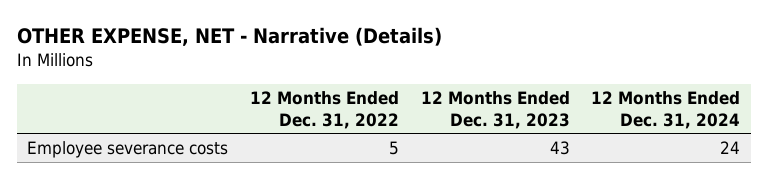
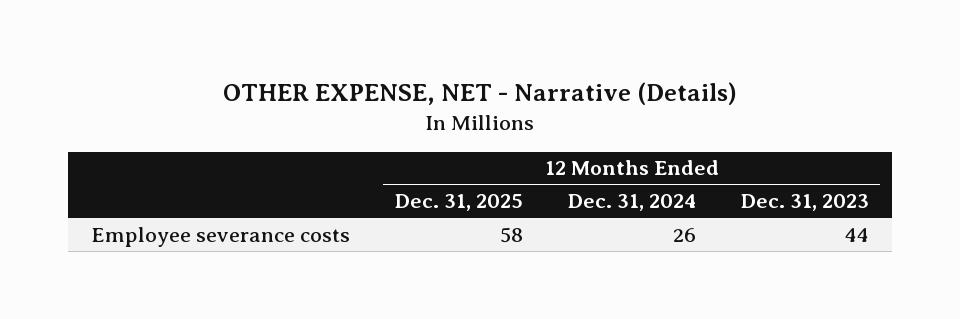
[249,91,399,129] 12 Months Ended Dec. 31, 2022 -> none
none -> [394,194,523,212] Dec. 31, 2025
[549,141,570,156] 43 -> [845,227,870,242] 44
[720,141,741,155] 24 -> [672,227,696,242] 26

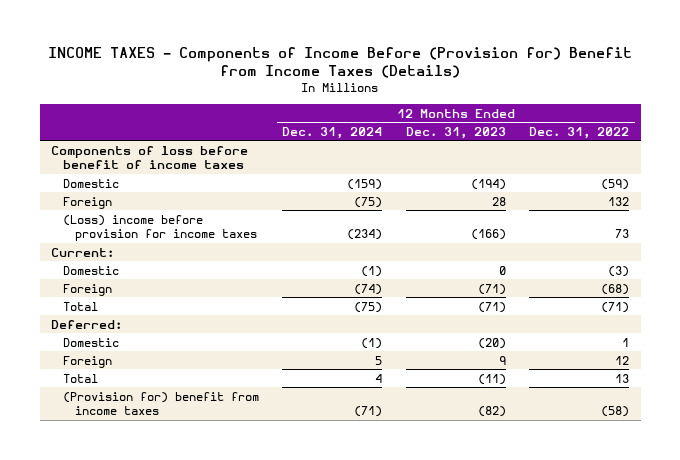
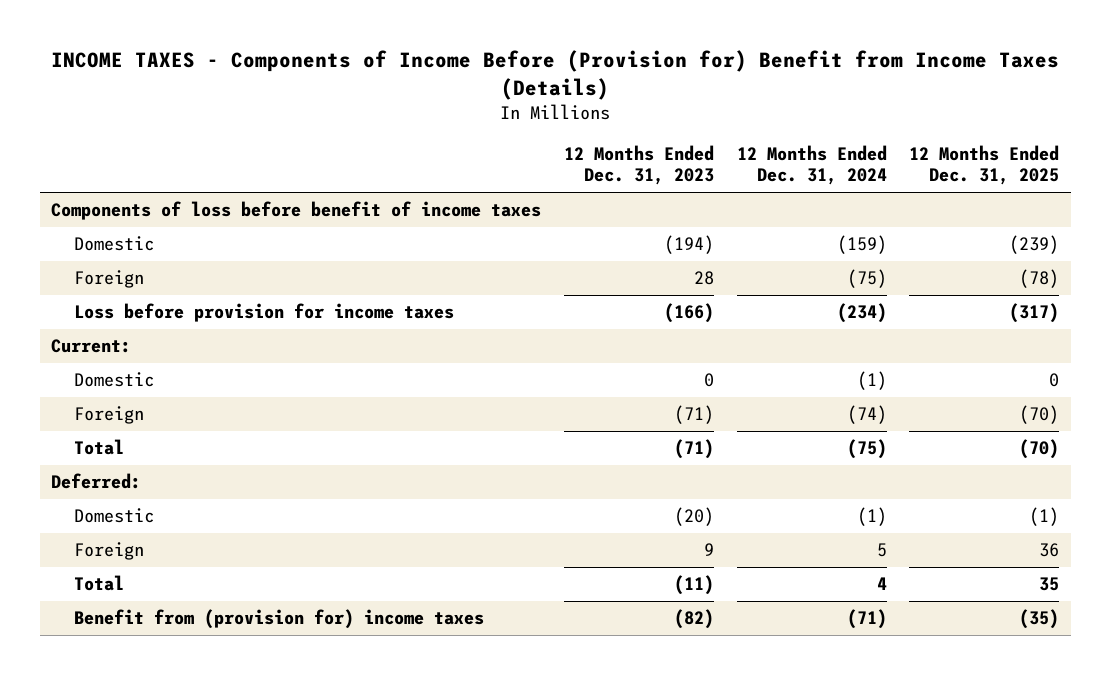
[528,126,629,139] Dec. 31, 2022 -> none
none -> [909,145,1060,186] 12 Months Ended Dec. 31, 2025
[63,214,258,242] (Loss) income before provision for income taxes -> [74,303,455,323] Loss before provision for income taxes
[63,391,260,416] (Provision for) benefit from income taxes -> [74,609,485,630] Benefit from (provision for) income taxes

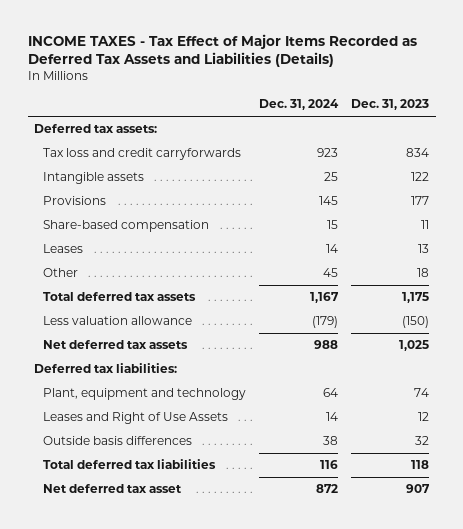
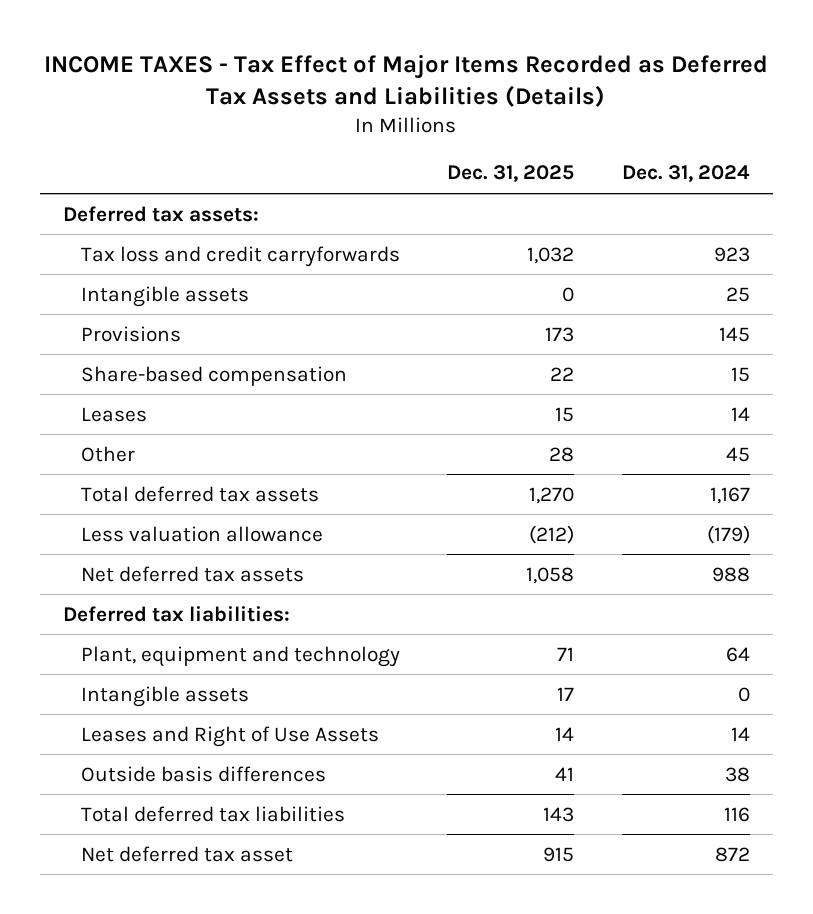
[351,99,430,111] Dec. 31, 2023 -> none
none -> [447,165,575,183] Dec. 31, 2025
none -> [81,685,250,707] Intangible assets

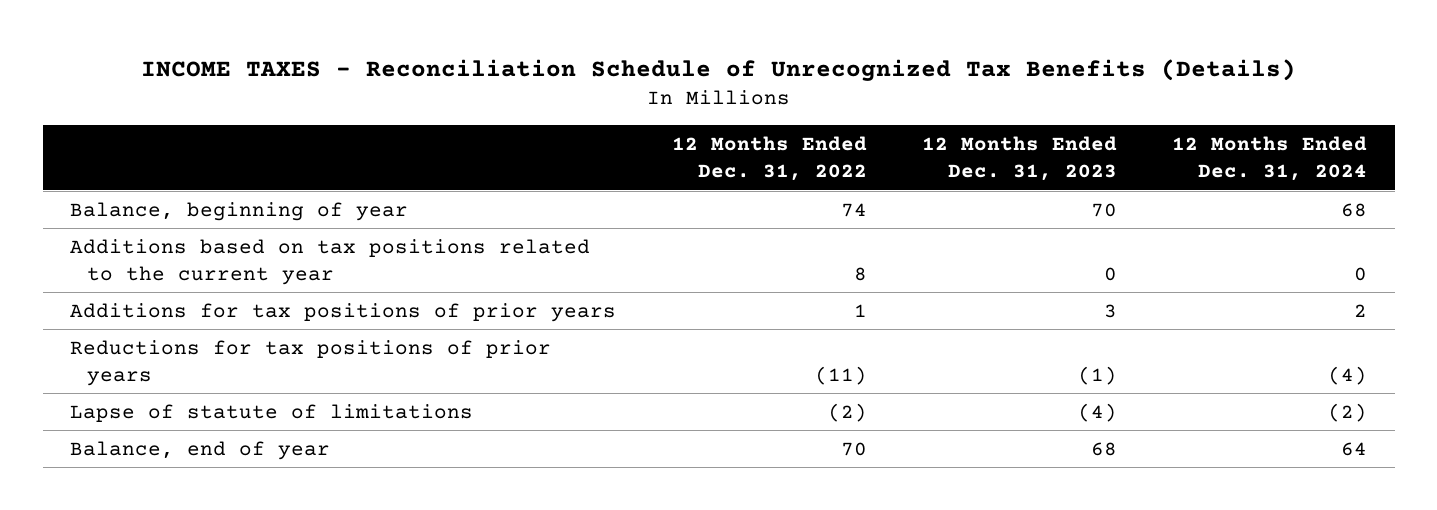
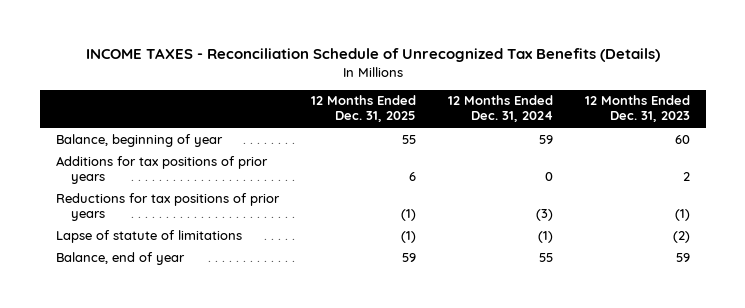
[671,136,867,182] 12 Months Ended Dec. 31, 2022 -> none
none -> [310,95,416,123] 12 Months Ended Dec. 31, 2025
[70,238,591,285] Additions based on tax positions related to the current year -> none
[1090,202,1117,217] 70 -> [674,134,690,144] 60
[1341,202,1368,217] 68 -> [538,134,553,144] 59
[1103,303,1117,318] 3 -> [682,171,690,181] 2
[1354,303,1368,317] 2 -> [544,171,553,181] 0
[1328,365,1368,385] (4) -> [535,208,553,221] (3)
[1077,402,1117,422] (4) -> [672,230,690,243] (2)
[1328,402,1368,422] (2) -> [537,230,553,243] (1)
[1090,441,1117,456] 68 -> [675,252,690,262] 59
[1341,441,1368,456] 64 -> [538,252,553,262] 55

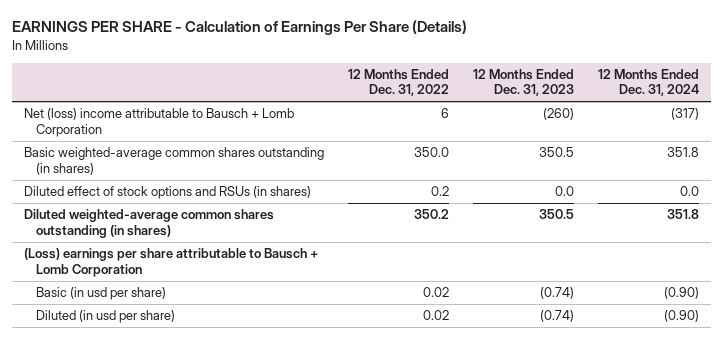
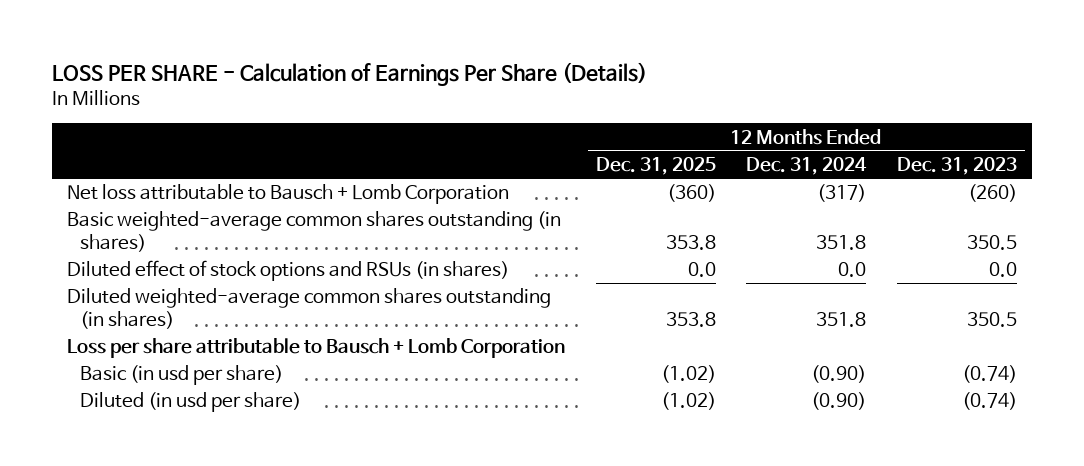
[12,20,468,36] EARNINGS PER SHARE - Calculation of Earnings Per Share (Details) -> [51,62,647,87] LOSS PER SHARE - Calculation of Earnings Per Share (Details)
[348,69,450,97] 12 Months Ended Dec. 31, 2022 -> none
none -> [595,156,716,175] Dec. 31, 2025
[24,108,295,137] Net (loss) income attributable to Bausch + Lomb Corporation -> [67,184,510,205] Net loss attributable to Bausch + Lomb Corporation
[24,248,319,277] (Loss) earnings per share attributable to Bausch + Lomb Corporation -> [67,338,566,359] Loss per share attributable to Bausch + Lomb Corporation

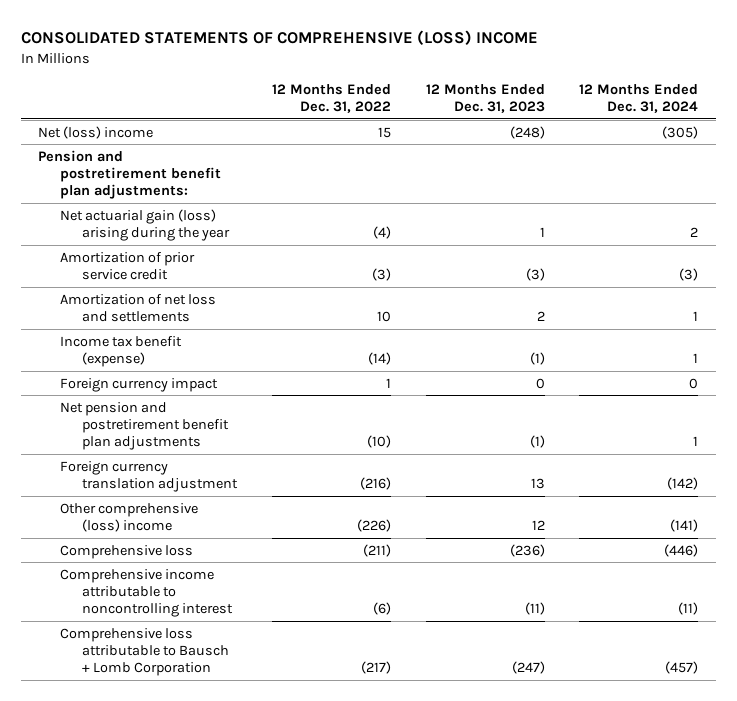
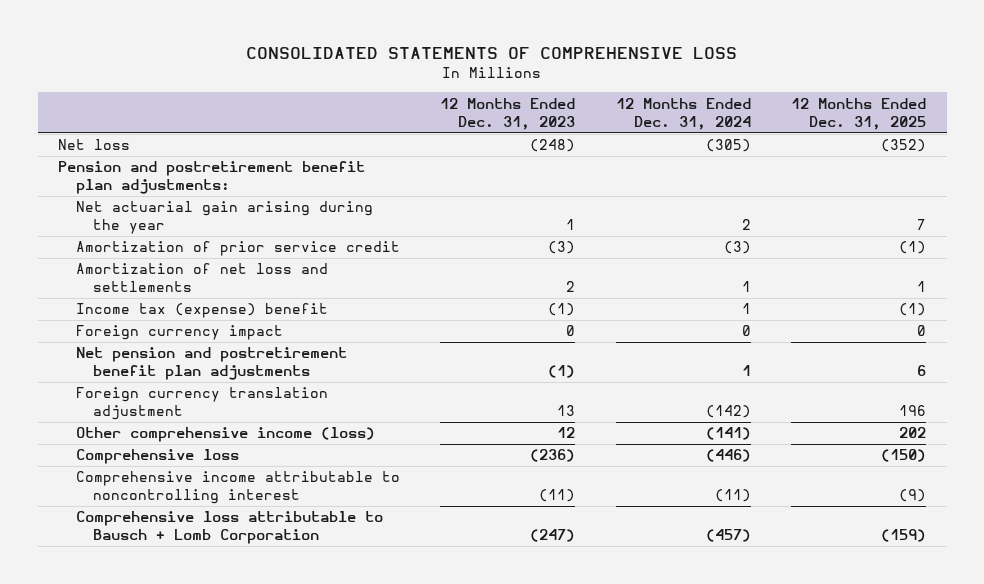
[20,30,538,46] CONSOLIDATED STATEMENTS OF COMPREHENSIVE (LOSS) INCOME -> [246,47,738,60] CONSOLIDATED STATEMENTS OF COMPREHENSIVE LOSS
[272,83,392,114] 12 Months Ended Dec. 31, 2022 -> none
none -> [791,97,927,130] 12 Months Ended Dec. 31, 2025
[38,125,154,139] Net (loss) income -> [57,139,130,151] Net loss
[60,208,231,241] Net actuarial gain (loss) arising during the year -> [75,201,373,235] Net actuarial gain arising during the year
[60,335,183,367] Income tax benefit (expense) -> [75,303,328,319] Income tax (expense) benefit
[60,502,199,532] Other comprehensive (loss) income -> [75,427,375,443] Other comprehensive income (loss)

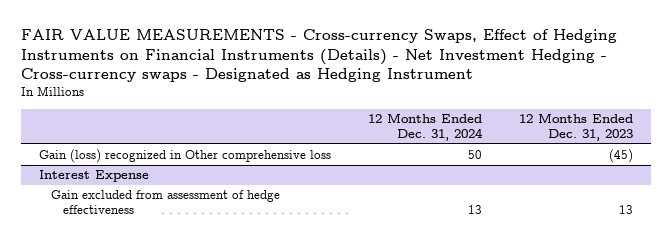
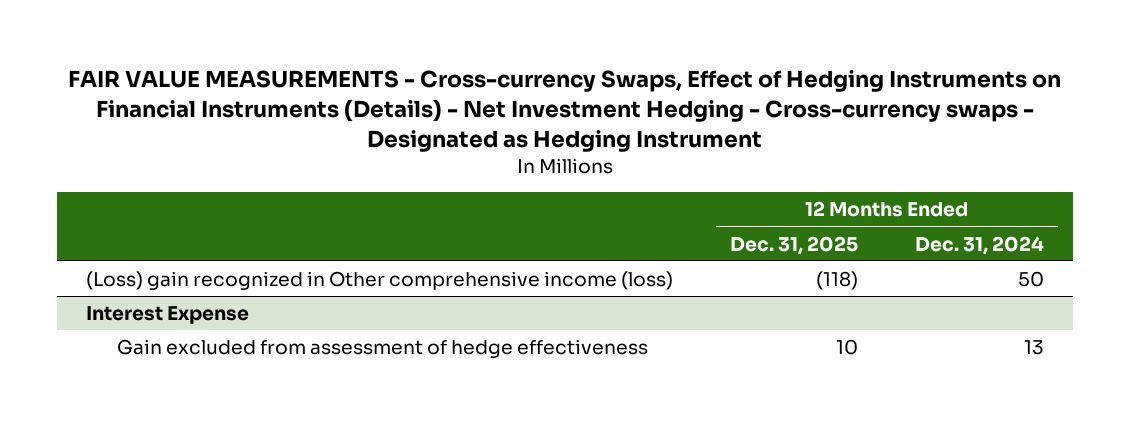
[518,112,633,141] 12 Months Ended Dec. 31, 2023 -> none
none -> [730,235,859,255] Dec. 31, 2025
[38,149,331,164] Gain (loss) recognized in Other comprehensive loss -> [85,271,673,291] (Loss) gain recognized in Other comprehensive income (loss)

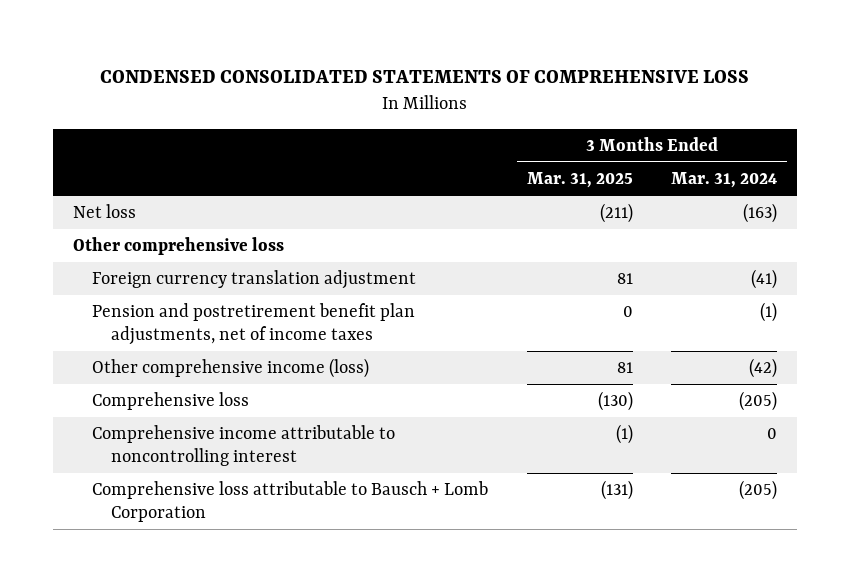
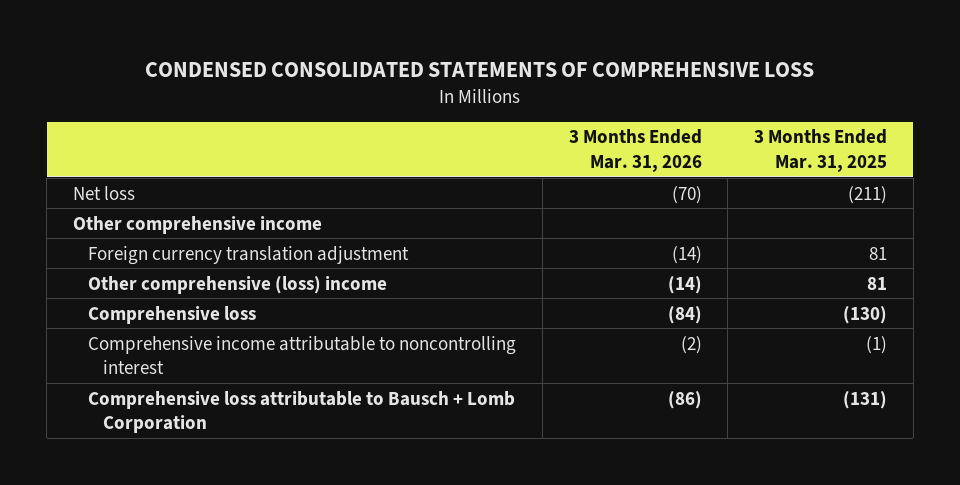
[671,172,778,189] Mar. 31, 2024 -> none
none -> [568,129,702,173] 3 Months Ended Mar. 31, 2026
[72,237,284,256] Other comprehensive loss -> [73,215,323,234] Other comprehensive income
[92,303,416,345] Pension and postretirement benefit plan adjustments, net of income taxes -> none
[92,358,370,379] Other comprehensive income (loss) -> [88,275,388,294] Other comprehensive (loss) income

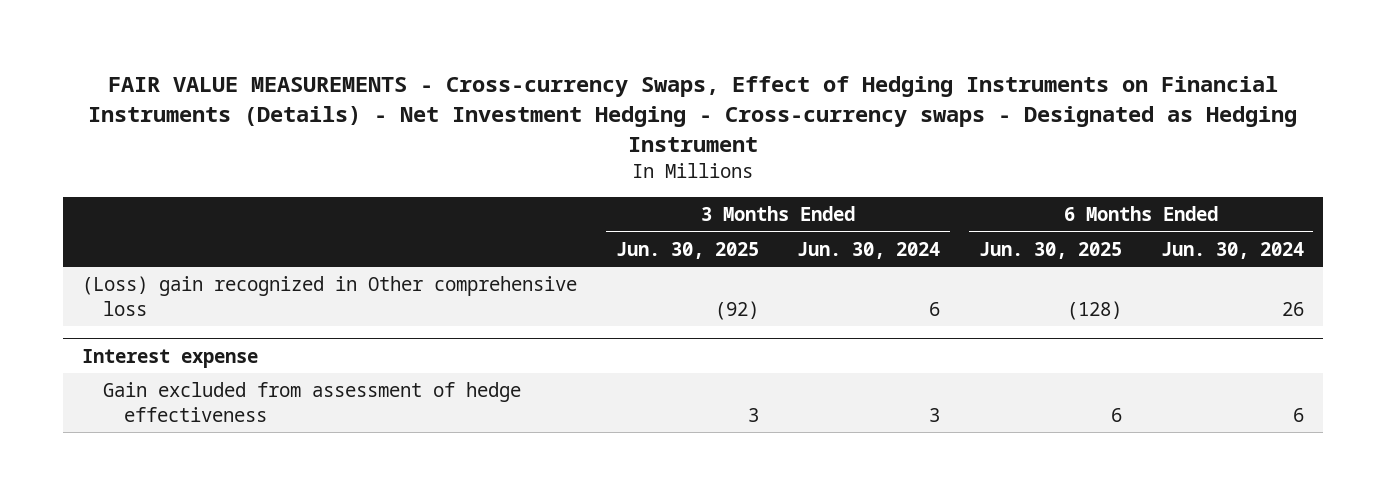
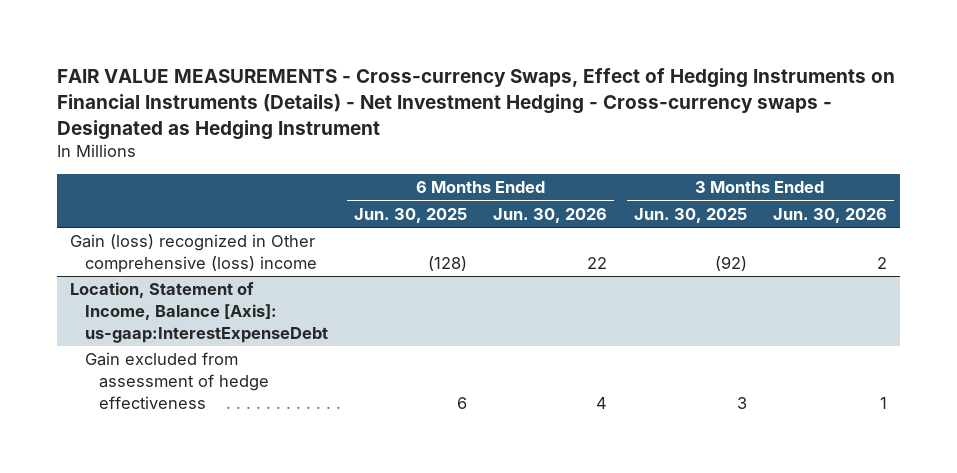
[797,241,941,259] Jun. 30, 2024 -> none
[1160,241,1304,259] Jun. 30, 2024 -> none
none -> [493,207,608,223] Jun. 30, 2026
none -> [772,207,887,223] Jun. 30, 2026
[81,276,577,316] (Loss) gain recognized in Other comprehensive loss -> [70,234,317,274] Gain (loss) recognized in Other comprehensive (loss) income
[81,348,258,368] Interest expense -> [70,282,328,343] Location, Statement of Income, Balance [Axis]: us-gaap:InterestExpenseDebt

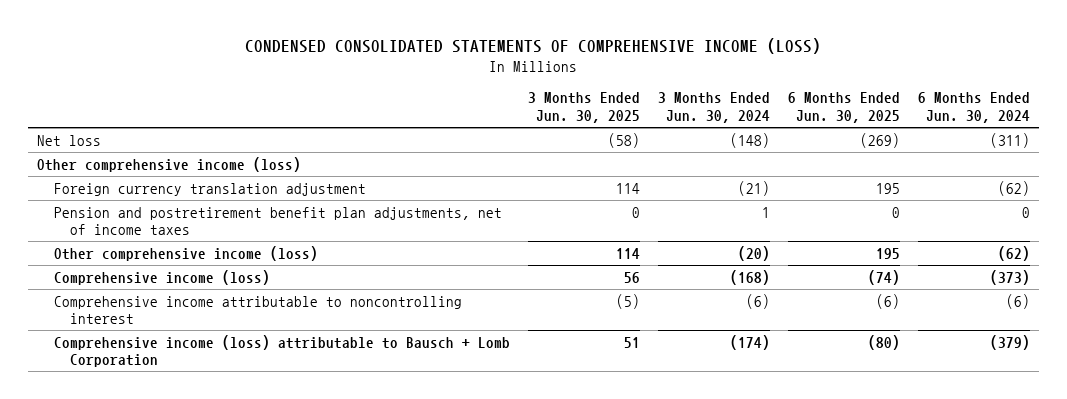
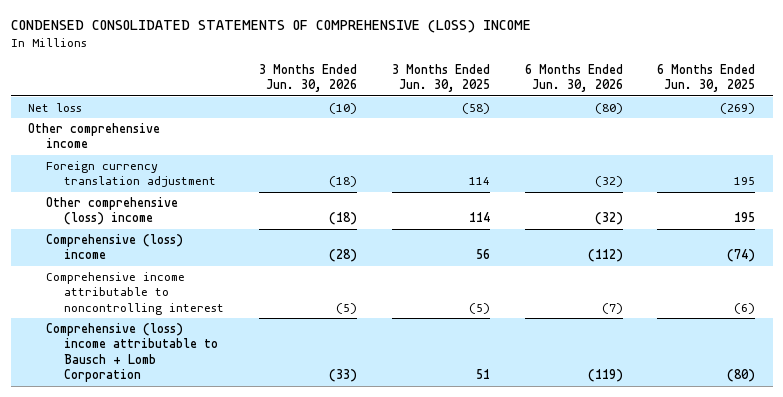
[245,37,822,54] CONDENSED CONSOLIDATED STATEMENTS OF COMPREHENSIVE INCOME (LOSS) -> [10,19,531,33] CONDENSED CONSOLIDATED STATEMENTS OF COMPREHENSIVE (LOSS) INCOME
[657,92,770,123] 3 Months Ended Jun. 30, 2024 -> none
[917,92,1030,123] 6 Months Ended Jun. 30, 2024 -> none
none -> [259,63,358,93] 3 Months Ended Jun. 30, 2026
none -> [524,63,623,93] 6 Months Ended Jun. 30, 2026
[37,156,302,172] Other comprehensive income (loss) -> [28,122,161,149] Other comprehensive income
[53,206,502,235] Pension and postretirement benefit plan adjustments, net of income taxes -> none
[53,245,318,261] Other comprehensive income (loss) -> [46,196,179,226] Other comprehensive (loss) income
[53,269,270,285] Comprehensive income (loss) -> [46,233,184,260] Comprehensive (loss) income
[53,334,510,367] Comprehensive income (loss) attributable to Bausch + Lomb Corporation -> [46,322,219,383] Comprehensive (loss) income attributable to Bausch + Lomb Corporation

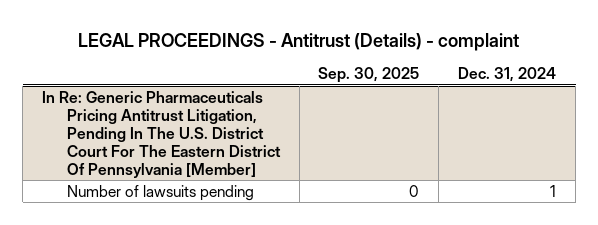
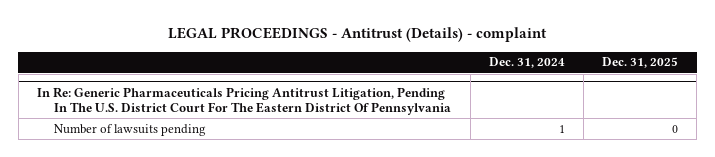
[318,67,420,84] Sep. 30, 2025 -> none
none -> [602,57,679,69] Dec. 31, 2025
[42,90,281,178] In Re: Generic Pharmaceuticals Pricing Antitrust Litigation, Pending In The U.S. District Court For The Eastern District Of Pennsylvania [Member] -> [36,86,452,116] In Re: Generic Pharmaceuticals Pricing Antitrust Litigation, Pending In The U.S. District Court For The Eastern District Of Pennsylvania

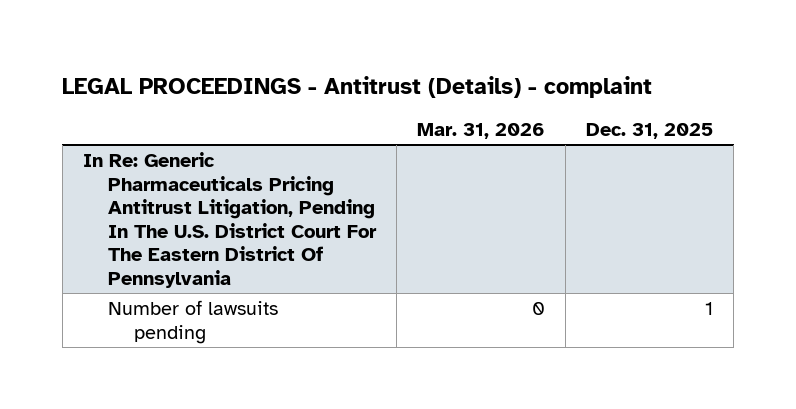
[488,57,565,69] Dec. 31, 2024 -> none
none -> [417,122,546,139] Mar. 31, 2026
[672,124,679,133] 0 -> [705,302,714,316] 1

